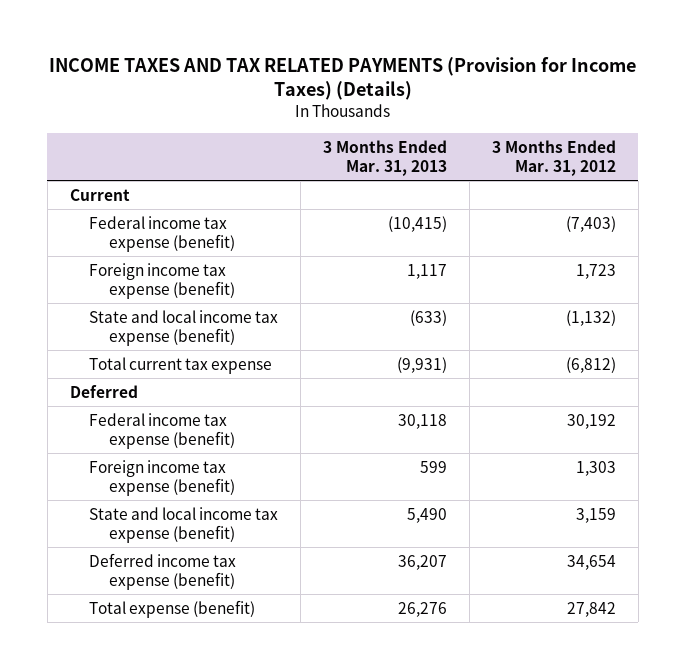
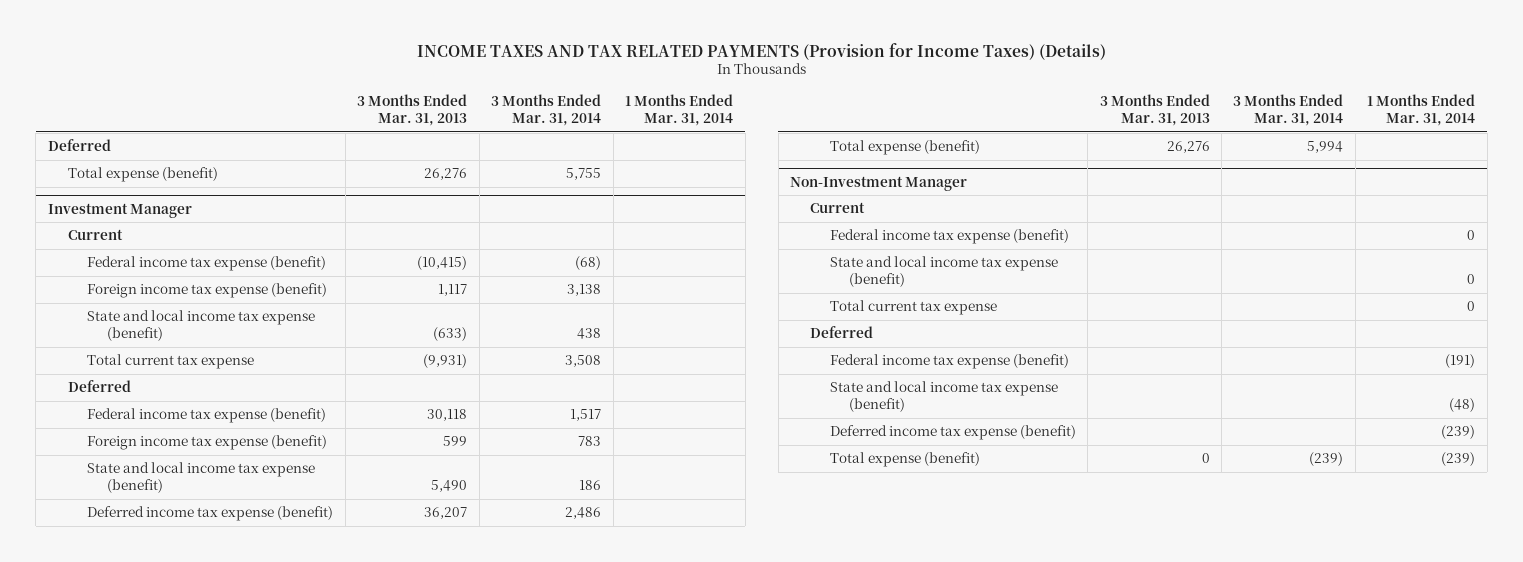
[491,139,616,176] 3 Months Ended Mar. 31, 2012 -> none
none -> [491,94,602,127] 3 Months Ended Mar. 31, 2014
none -> [625,94,734,127] 1 Months Ended Mar. 31, 2014
none -> [47,139,111,152] Deferred
none -> [67,167,218,183] Total expense (benefit)
none -> [47,202,192,218] Investment Manager
none -> [790,175,968,191] Non-Investment Manager
none -> [809,202,865,214] Current
none -> [829,229,1069,245] Federal income tax expense (benefit)
none -> [829,256,1058,288] State and local income tax expense (benefit)
none -> [829,300,997,316] Total current tax expense
none -> [809,326,873,339] Deferred
none -> [829,354,1069,370] Federal income tax expense (benefit)
none -> [829,381,1058,413] State and local income tax expense (benefit)
none -> [829,425,1076,441] Deferred income tax expense (benefit)
none -> [829,452,980,468] Total expense (benefit)

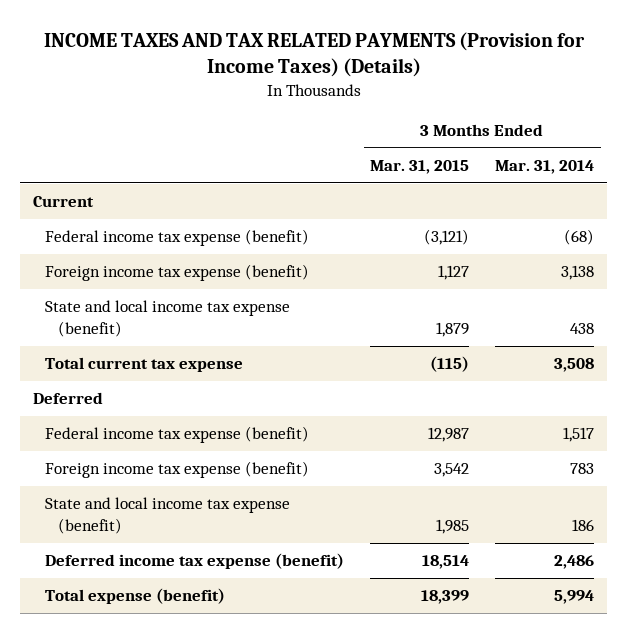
[357,94,468,127] 3 Months Ended Mar. 31, 2013 -> none
[625,94,734,127] 1 Months Ended Mar. 31, 2014 -> none
none -> [370,160,470,175] Mar. 31, 2015
[47,139,111,152] Deferred -> none
[67,167,218,183] Total expense (benefit) -> none
[47,202,192,218] Investment Manager -> none
[790,175,968,191] Non-Investment Manager -> none
[809,202,865,214] Current -> none
[829,229,1069,245] Federal income tax expense (benefit) -> none
[829,256,1058,288] State and local income tax expense (benefit) -> none
[829,300,997,316] Total current tax expense -> none
[809,326,873,339] Deferred -> none
[829,354,1069,370] Federal income tax expense (benefit) -> none
[829,381,1058,413] State and local income tax expense (benefit) -> none
[829,425,1076,441] Deferred income tax expense (benefit) -> none
[829,452,980,468] Total expense (benefit) -> none

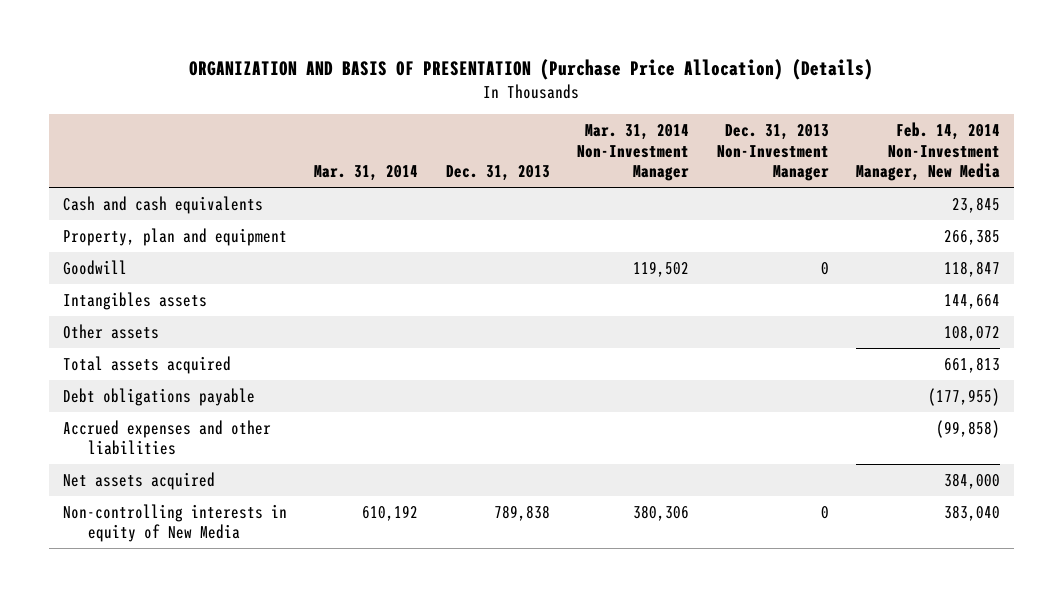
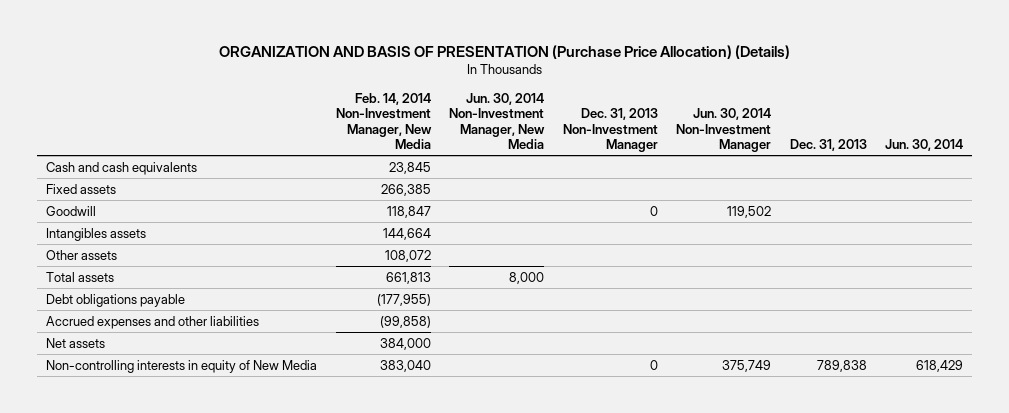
[314,165,419,182] Mar. 31, 2014 -> none
[577,123,690,182] Mar. 31, 2014 Non-Investment Manager -> none
none -> [449,93,546,149] Jun. 30, 2014 Non-Investment Manager, New Media
none -> [676,108,772,152] Jun. 30, 2014 Non-Investment Manager
none -> [885,138,964,151] Jun. 30, 2014
[62,227,287,246] Property, plan and equipment -> [46,183,117,194] Fixed assets
[62,355,231,374] Total assets acquired -> [46,271,115,282] Total assets
[62,471,215,490] Net assets acquired -> [46,337,106,348] Net assets

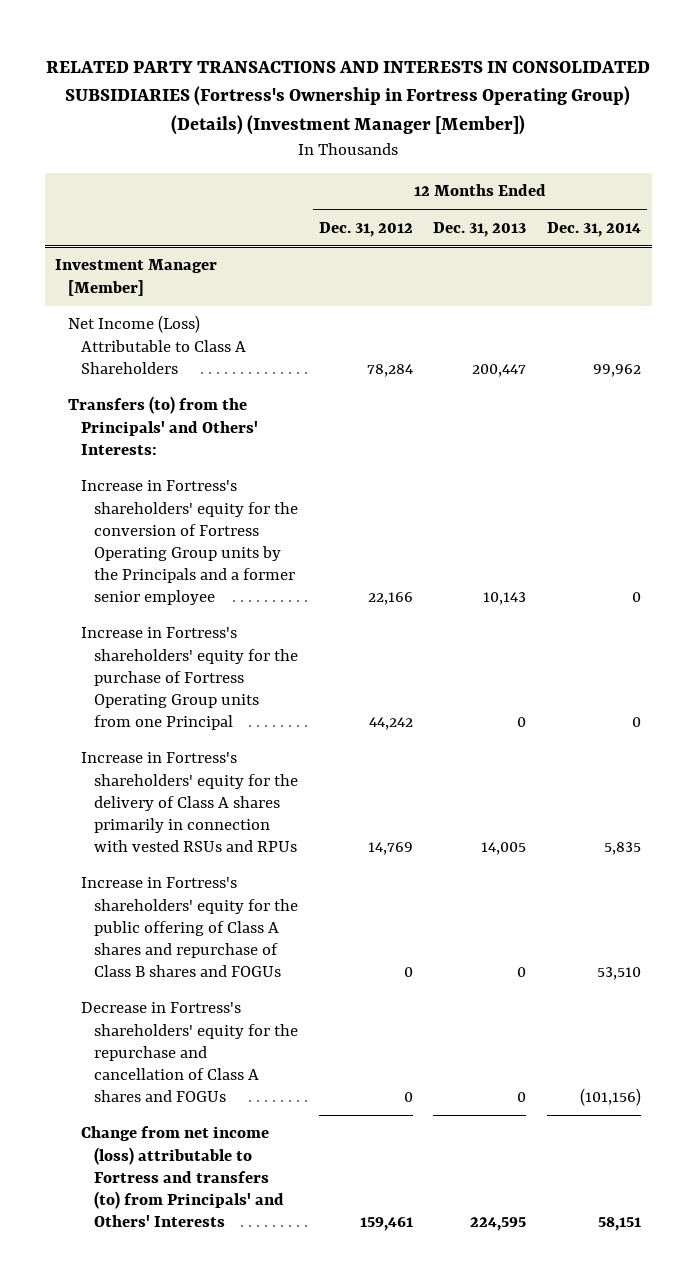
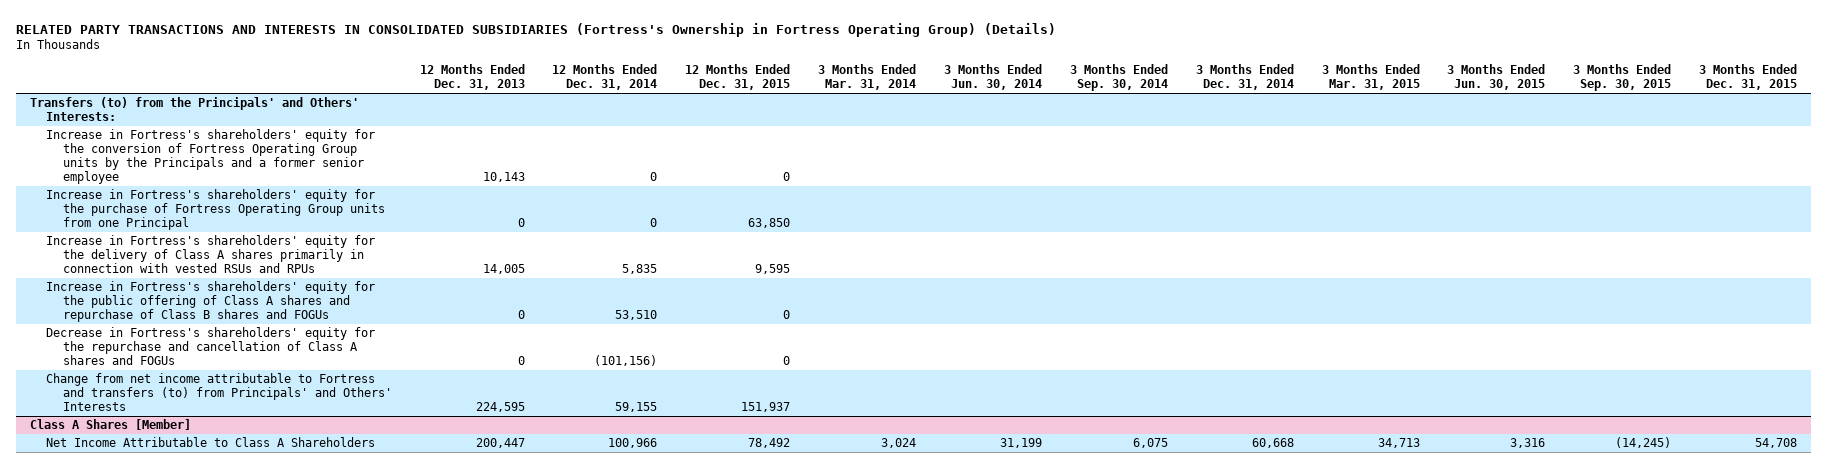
[46,61,651,135] RELATED PARTY TRANSACTIONS AND INTERESTS IN CONSOLIDATED SUBSIDIARIES (Fortress's Ownership in Fortress Operating Group) (Details) (Investment Manager [Member]) -> [15,22,1056,37] RELATED PARTY TRANSACTIONS AND INTERESTS IN CONSOLIDATED SUBSIDIARIES (Fortress's Ownership in Fortress Operating Group) (Details)
[318,221,413,237] Dec. 31, 2012 -> none
none -> [685,64,791,91] 12 Months Ended Dec. 31, 2015
none -> [818,64,917,91] 3 Months Ended Mar. 31, 2014
none -> [944,64,1043,91] 3 Months Ended Jun. 30, 2014
none -> [1069,64,1168,92] 3 Months Ended Sep. 30, 2014
none -> [1195,64,1294,91] 3 Months Ended Dec. 31, 2014
none -> [1321,64,1420,91] 3 Months Ended Mar. 31, 2015
none -> [1447,64,1546,91] 3 Months Ended Jun. 30, 2015
none -> [1573,64,1672,92] 3 Months Ended Sep. 30, 2015
none -> [1699,64,1798,91] 3 Months Ended Dec. 31, 2015
[55,259,218,296] Investment Manager [Member] -> none
[67,315,246,374] Net Income (Loss) Attributable to Class A Shareholders -> none
[80,1126,284,1227] Change from net income (loss) attributable to Fortress and transfers (to) from Principals' and Others' Interests -> [46,373,392,412] Change from net income attributable to Fortress and transfers (to) from Principals' and Others' Interests
[598,1216,642,1231] 58,151 -> [615,402,658,413] 59,155
none -> [29,419,191,431] Class A Shares [Member]
none -> [46,437,376,448] Net Income Attributable to Class A Shareholders

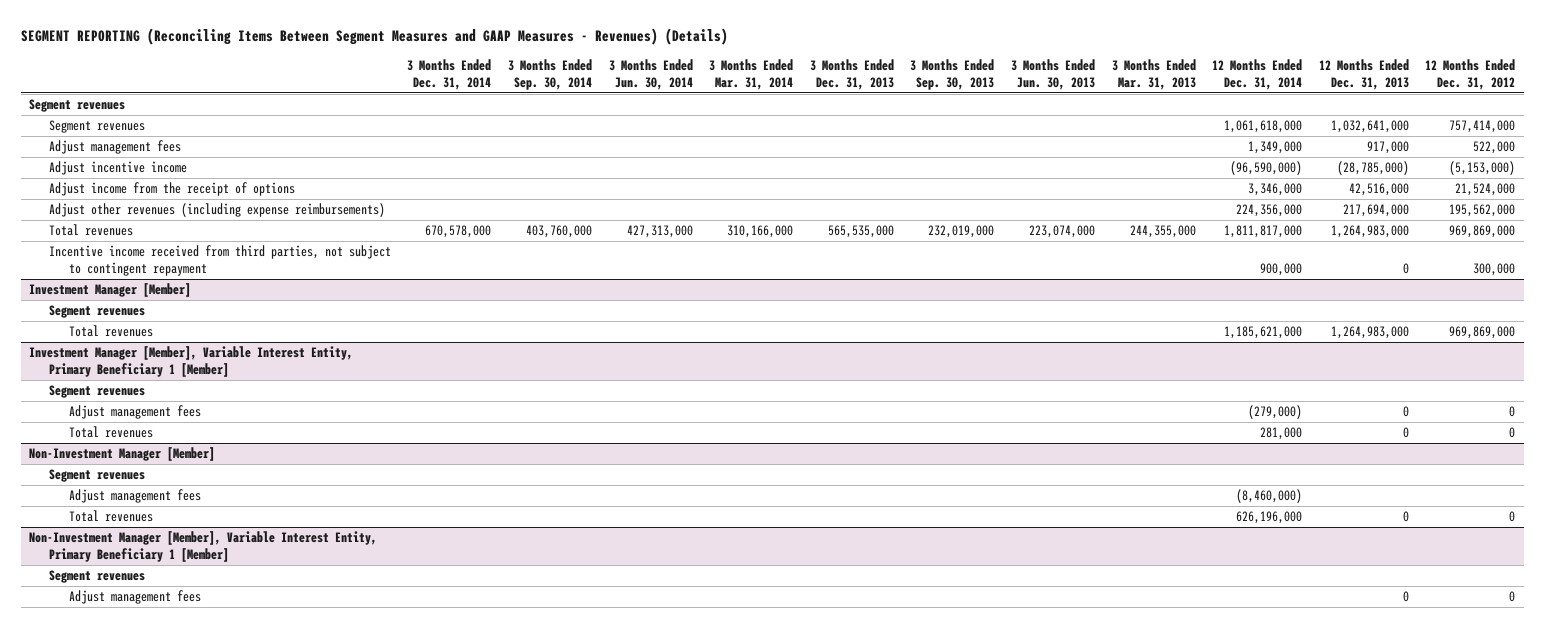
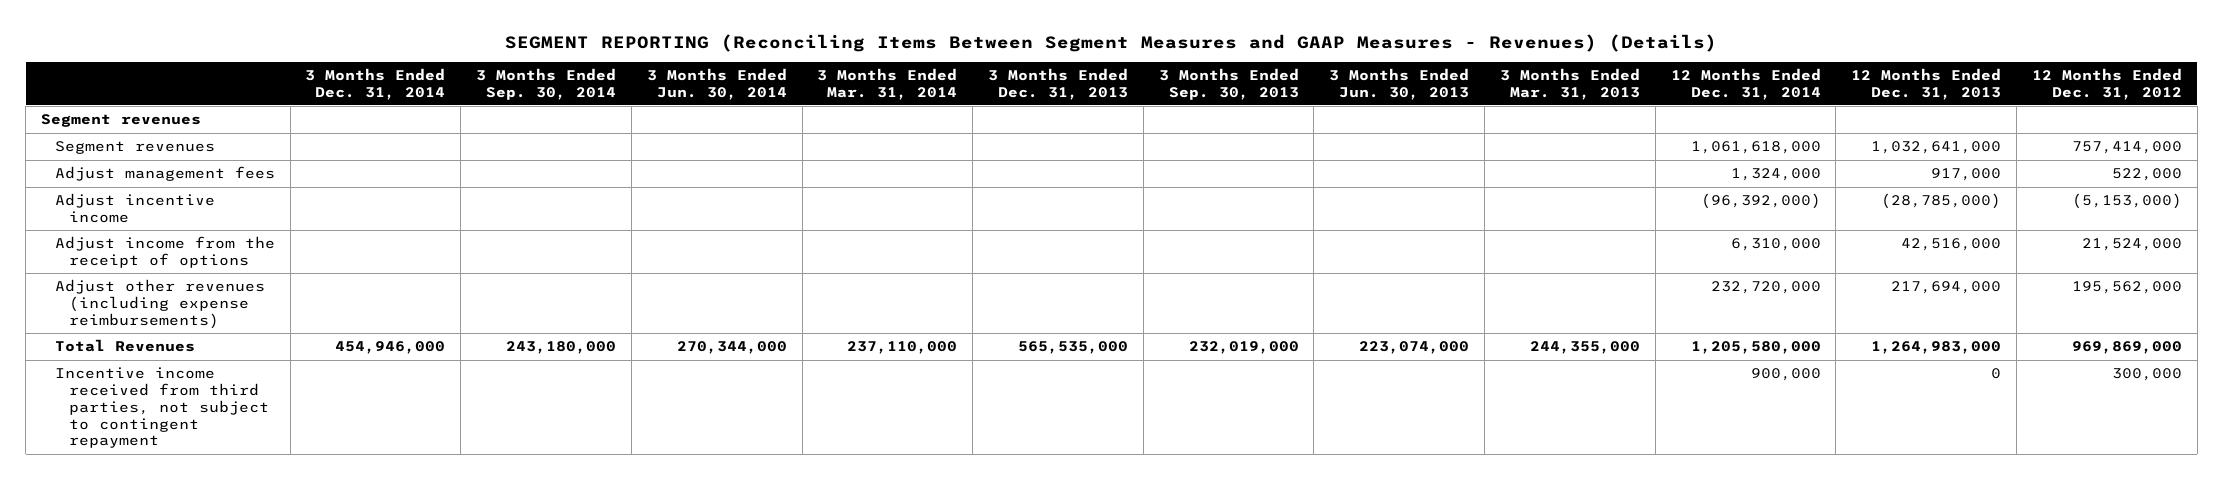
[1248,141,1303,155] 1,349,000 -> [1730,168,1821,182] 1,324,000
[1230,161,1303,176] (96,590,000) -> [1700,193,1821,210] (96,392,000)
[1248,183,1303,197] 3,346,000 -> [1730,238,1821,252] 6,310,000
[1236,204,1303,218] 224,356,000 -> [1710,281,1821,295] 232,720,000
[48,224,133,237] Total revenues -> [54,339,195,353] Total Revenues
[425,225,492,239] 670,578,000 -> [335,341,446,355] 454,946,000
[525,225,592,239] 403,760,000 -> [506,341,617,355] 243,180,000
[626,225,693,239] 427,313,000 -> [676,341,787,355] 270,344,000
[727,225,794,239] 310,166,000 -> [847,341,958,355] 237,110,000
[1224,225,1303,239] 1,811,817,000 -> [1690,341,1821,355] 1,205,580,000
[28,283,191,298] Investment Manager [Member] -> none
[48,305,145,319] Segment revenues -> none
[68,325,153,338] Total revenues -> none
[28,346,353,378] Investment Manager [Member], Variable Interest Entity, Primary Beneficiary 1 [Member] -> none
[48,385,145,399] Segment revenues -> none
[68,405,201,420] Adjust management fees -> none
[68,426,153,439] Total revenues -> none
[28,447,215,462] Non-Investment Manager [Member] -> none
[48,469,145,483] Segment revenues -> none
[68,489,201,504] Adjust management fees -> none
[68,510,153,523] Total revenues -> none
[28,531,377,563] Non-Investment Manager [Member], Variable Interest Entity, Primary Beneficiary 1 [Member] -> none
[48,570,145,584] Segment revenues -> none
[68,590,201,605] Adjust management fees -> none

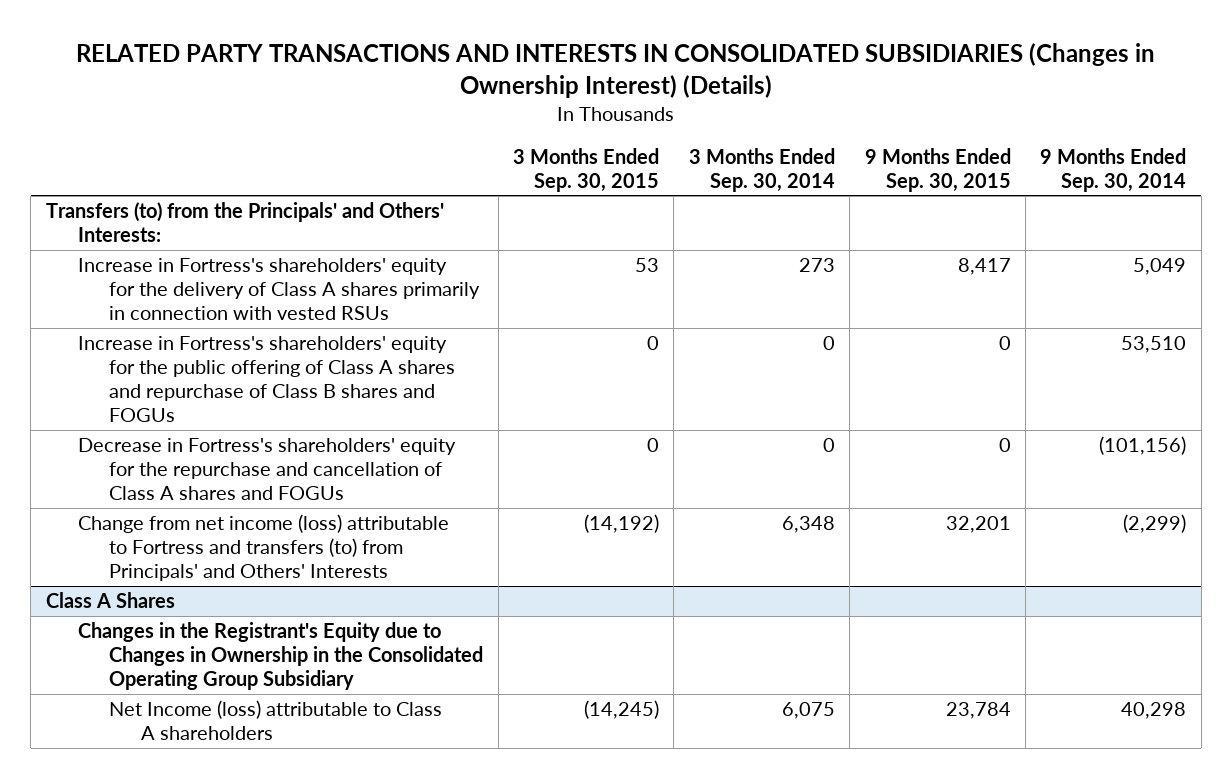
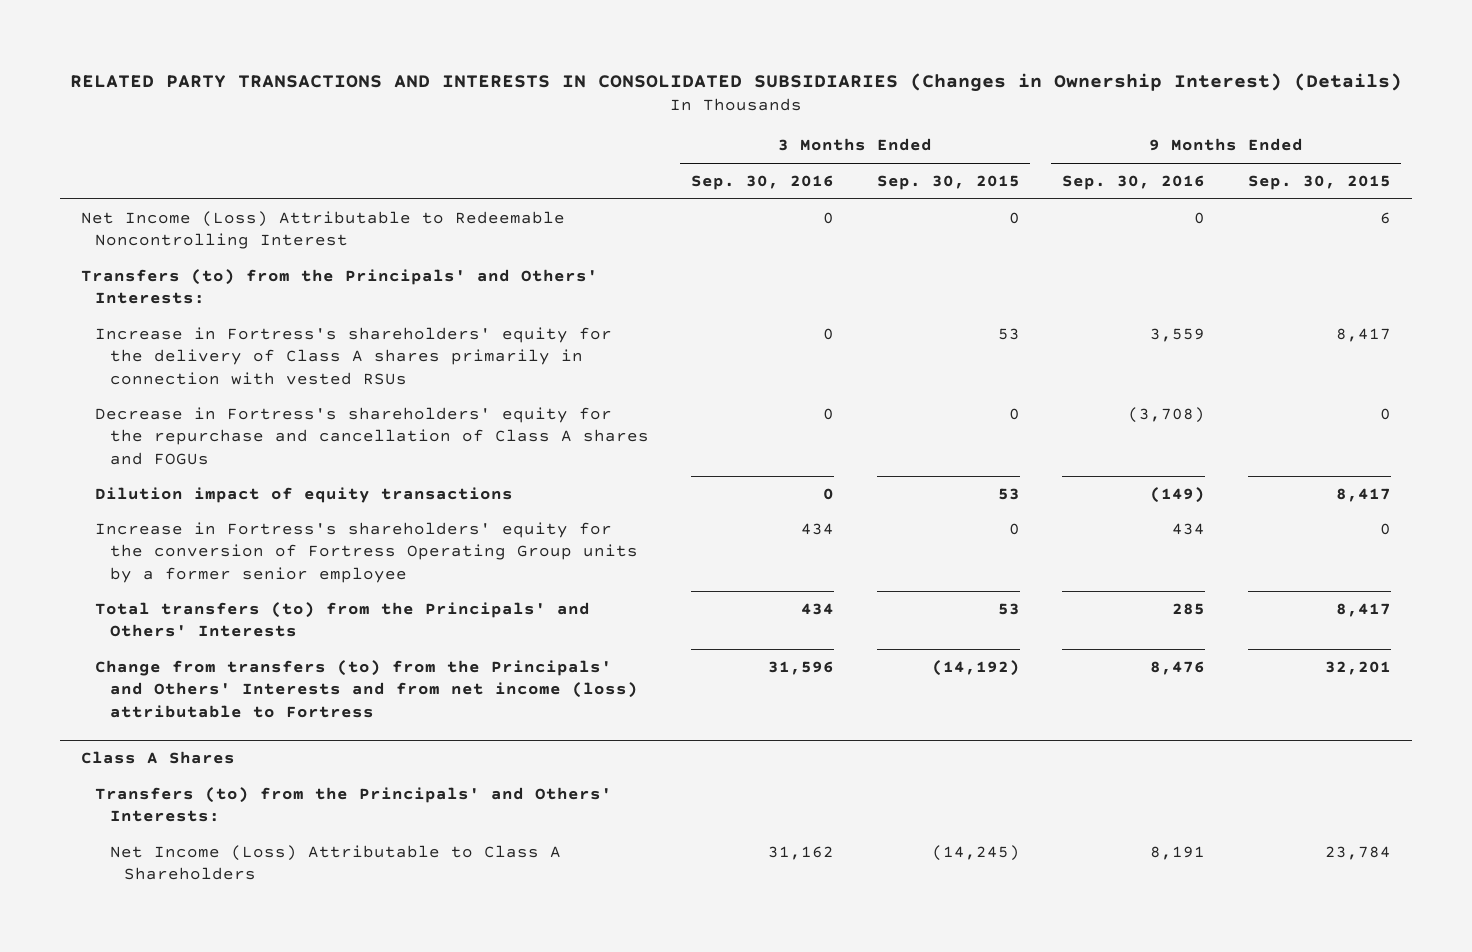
[688,147,835,192] 3 Months Ended Sep. 30, 2014 -> none
[1040,147,1187,192] 9 Months Ended Sep. 30, 2014 -> none
none -> [691,174,835,190] Sep. 30, 2016
none -> [1062,174,1206,190] Sep. 30, 2016
none -> [81,210,566,250] Net Income (Loss) Attributable to Redeemable Noncontrolling Interest
[77,336,456,422] Increase in Fortress's shareholders' equity for the public offering of Class A shares and repurchase of Class B shares and FOGUs -> none
none -> [95,486,514,503] Dilution impact of equity transactions
none -> [95,521,638,583] Increase in Fortress's shareholders' equity for the conversion of Fortress Operating Group units by a former senior employee
none -> [95,601,591,638] Total transfers (to) from the Principals' and Others' Interests
[77,514,449,582] Change from net income (loss) attributable to Fortress and transfers (to) from Principals' and Others' Interests -> [95,659,638,718] Change from transfers (to) from the Principals' and Others' Interests and from net income (loss) attributable to Fortress
[77,622,484,691] Changes in the Registrant's Equity due to Changes in Ownership in the Consolidated Operating Group Subsidiary -> none
none -> [95,786,613,823] Transfers (to) from the Principals' and Others' Interests:
[109,700,443,741] Net Income (loss) attributable to Class A shareholders -> [109,844,561,881] Net Income (Loss) Attributable to Class A Shareholders

